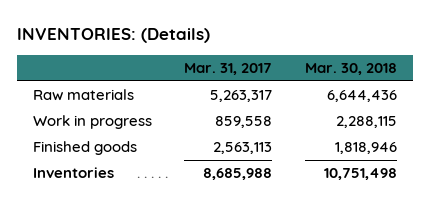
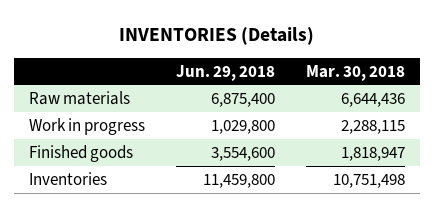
[16,27,210,43] INVENTORIES: (Details) -> [119,26,315,45] INVENTORIES (Details)
[184,63,273,76] Mar. 31, 2017 -> none
none -> [176,64,276,81] Jun. 29, 2018
[334,142,397,155] 1,818,946 -> [340,147,405,162] 1,818,947

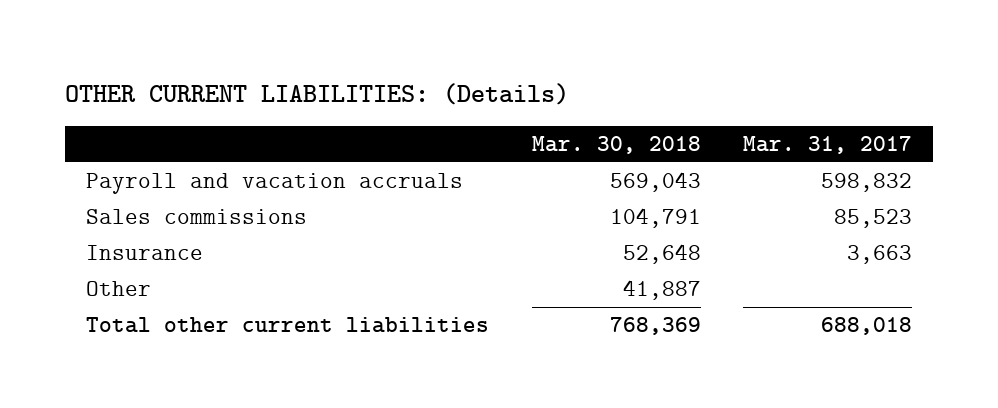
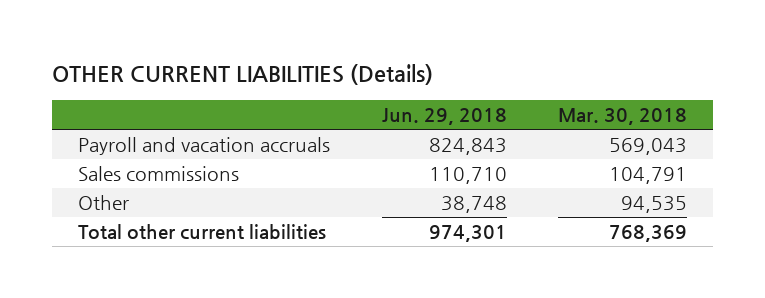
[65,82,570,105] OTHER CURRENT LIABILITIES: (Details) -> [51,63,433,85] OTHER CURRENT LIABILITIES (Details)
[743,135,913,154] Mar. 31, 2017 -> none
none -> [381,108,507,126] Jun. 29, 2018
[86,245,204,261] Insurance -> none
[622,280,701,301] 41,887 -> [621,196,688,214] 94,535

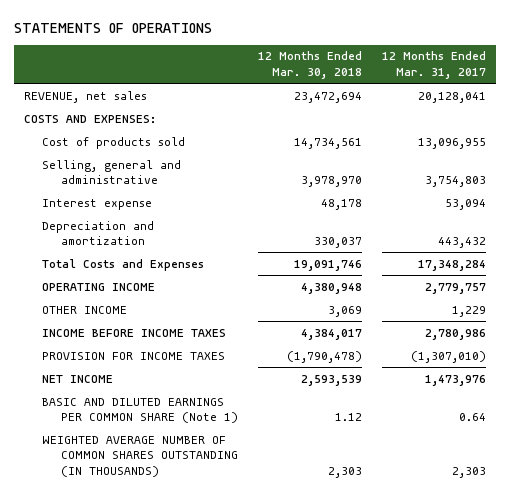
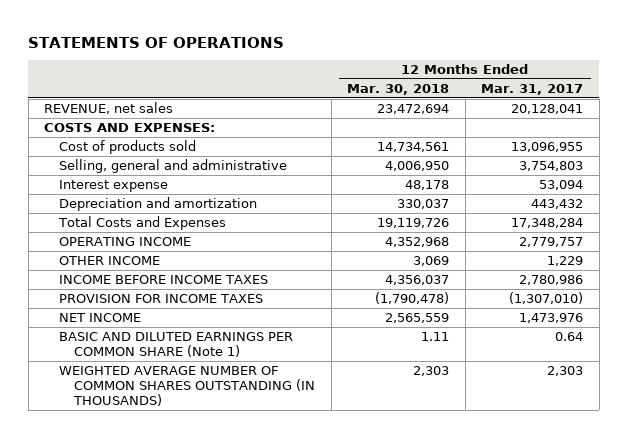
[300,176,362,188] 3,978,970 -> [385,161,450,172] 4,006,950
[293,259,362,271] 19,091,746 -> [377,218,450,229] 19,119,726
[300,282,362,294] 4,380,948 -> [385,237,450,248] 4,352,968
[300,328,362,340] 4,384,017 -> [385,275,450,286] 4,356,037
[300,374,362,386] 2,593,539 -> [385,313,450,324] 2,565,559
[334,413,362,422] 1.12 -> [421,332,450,342] 1.11

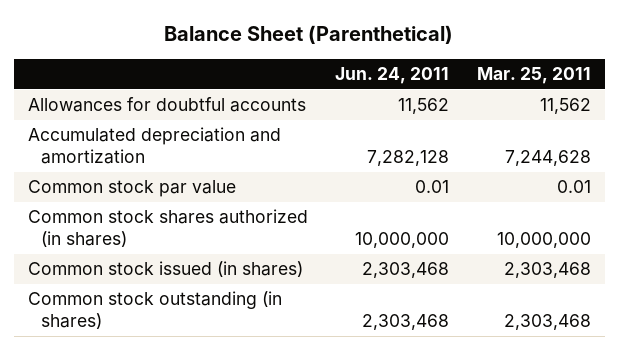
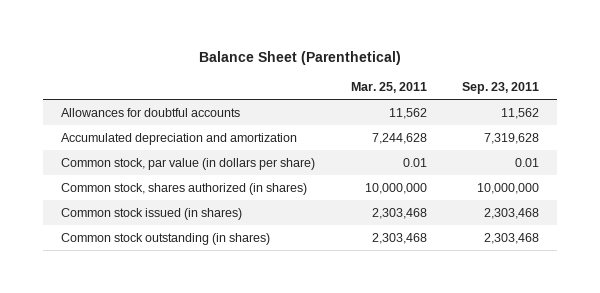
[335,66,450,84] Jun. 24, 2011 -> none
none -> [462,81,540,94] Sep. 23, 2011
[27,180,236,198] Common stock par value -> [60,157,315,170] Common stock, par value (in dollars per share)
[27,209,308,248] Common stock shares authorized (in shares) -> [60,182,307,195] Common stock, shares authorized (in shares)

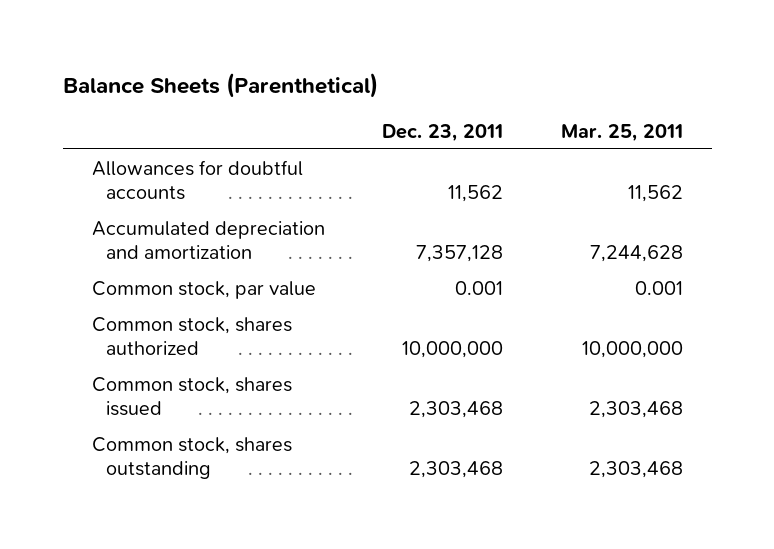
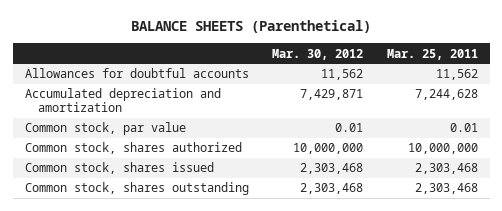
[62,73,378,99] Balance Sheets (Parenthetical) -> [131,20,372,34] BALANCE SHEETS (Parenthetical)
[382,123,504,142] Dec. 23, 2011 -> none
none -> [272,48,364,60] Mar. 30, 2012
[634,280,683,295] 0.001 -> [449,123,478,133] 0.01

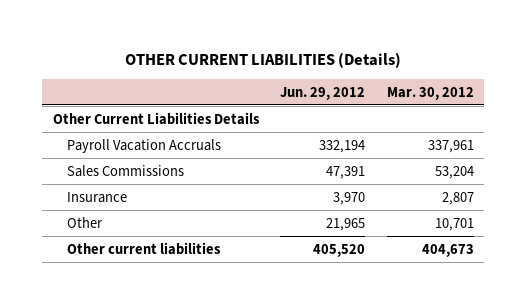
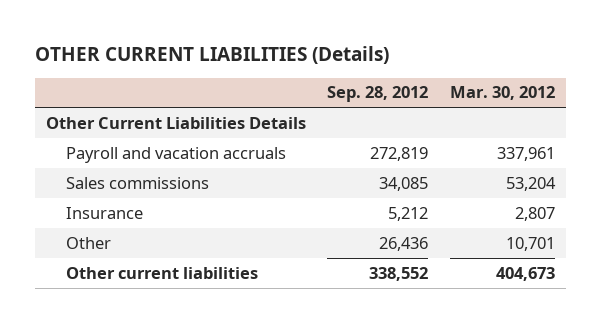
[280,86,366,100] Jun. 29, 2012 -> none
none -> [327,86,429,103] Sep. 28, 2012
[66,138,221,153] Payroll Vacation Accruals -> [65,146,286,163] Payroll and vacation accruals
[66,164,184,177] Sales Commissions -> [65,176,209,189] Sales commissions

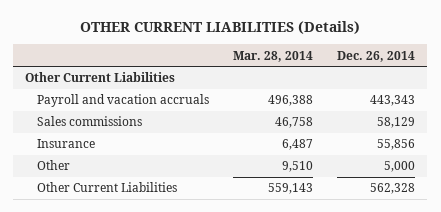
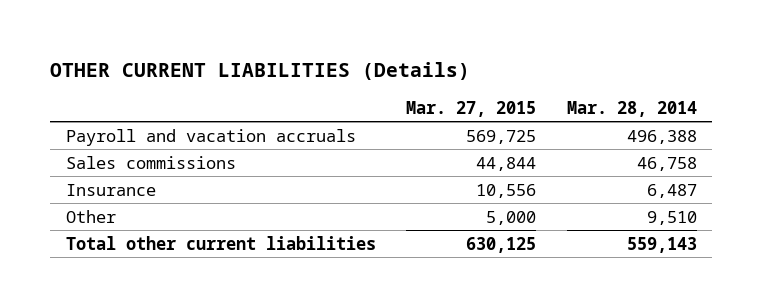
[337,50,416,62] Dec. 26, 2014 -> none
none -> [406,100,537,117] Mar. 27, 2015
[25,72,176,83] Other Current Liabilities -> none
[37,182,178,193] Other Current Liabilities -> [65,235,376,250] Total other current liabilities

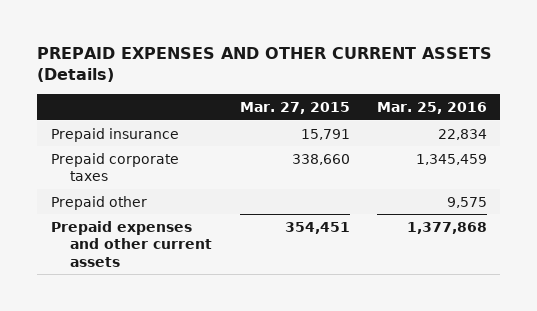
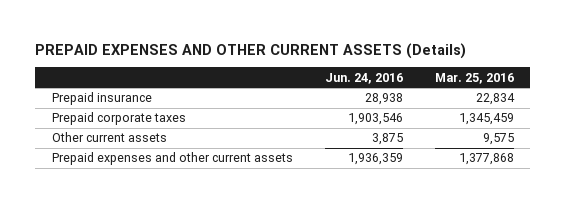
[239,102,350,115] Mar. 27, 2015 -> none
none -> [324,72,403,84] Jun. 24, 2016
[50,195,147,210] Prepaid other -> [51,132,167,143] Other current assets

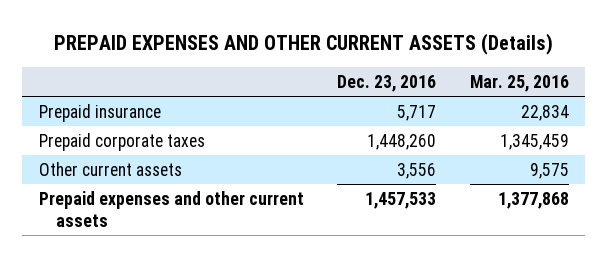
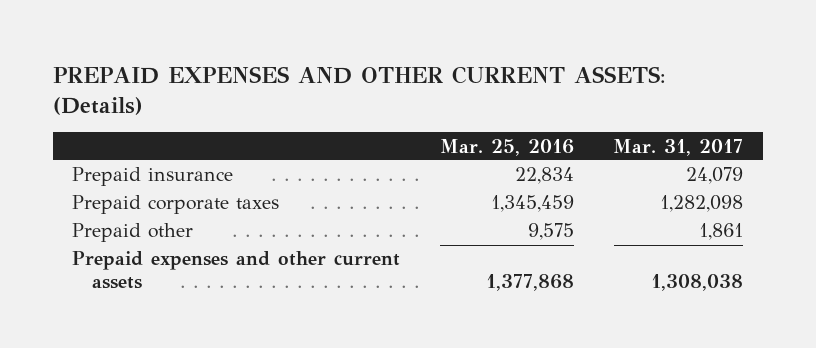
[53,32,553,55] PREPAID EXPENSES AND OTHER CURRENT ASSETS (Details) -> [52,65,666,115] PREPAID EXPENSES AND OTHER CURRENT ASSETS: (Details)
[337,75,437,93] Dec. 23, 2016 -> none
none -> [613,138,744,156] Mar. 31, 2017
[39,161,183,176] Other current assets -> [72,223,194,243] Prepaid other

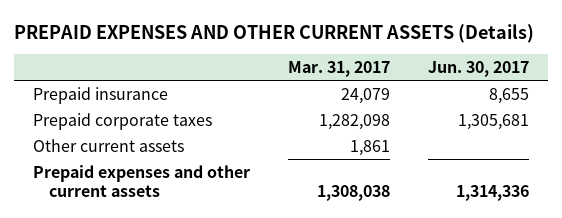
[52,65,666,115] PREPAID EXPENSES AND OTHER CURRENT ASSETS: (Details) -> [13,23,534,43] PREPAID EXPENSES AND OTHER CURRENT ASSETS (Details)
[439,138,574,156] Mar. 25, 2016 -> none
none -> [427,61,529,78] Jun. 30, 2017
[72,223,194,243] Prepaid other -> [32,138,184,152] Other current assets

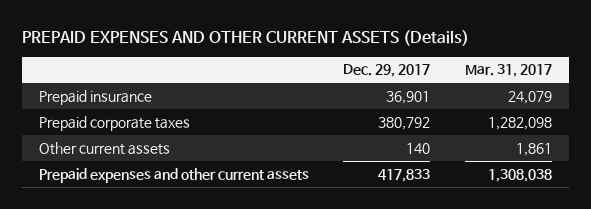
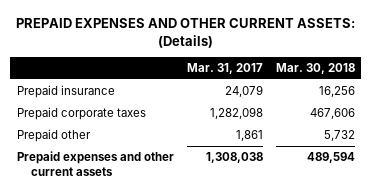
[21,29,469,46] PREPAID EXPENSES AND OTHER CURRENT ASSETS (Details) -> [15,17,355,48] PREPAID EXPENSES AND OTHER CURRENT ASSETS: (Details)
[343,64,431,78] Dec. 29, 2017 -> none
none -> [275,63,355,75] Mar. 30, 2018
[39,141,171,155] Other current assets -> [16,129,91,143] Prepaid other

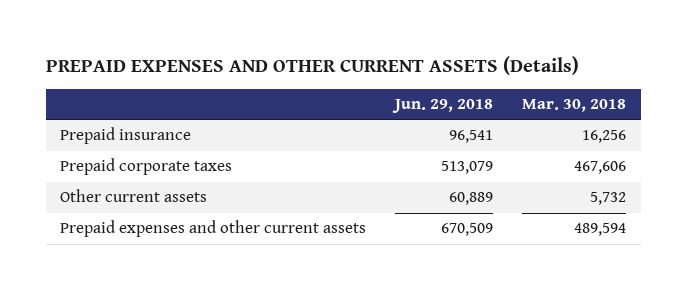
[15,17,355,48] PREPAID EXPENSES AND OTHER CURRENT ASSETS: (Details) -> [45,55,579,75] PREPAID EXPENSES AND OTHER CURRENT ASSETS (Details)
[186,63,263,75] Mar. 31, 2017 -> none
none -> [392,99,494,114] Jun. 29, 2018
[16,129,91,143] Prepaid other -> [60,189,208,203] Other current assets

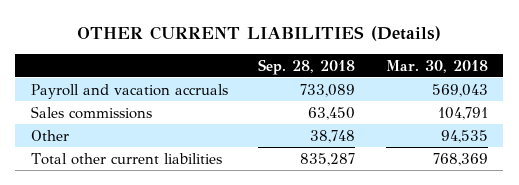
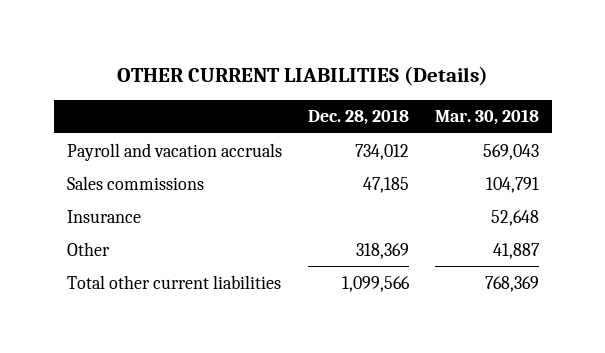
[258,58,356,75] Sep. 28, 2018 -> none
none -> [307,109,409,126] Dec. 28, 2018
none -> [66,209,141,223] Insurance
[440,129,488,143] 94,535 -> [492,242,540,259] 41,887

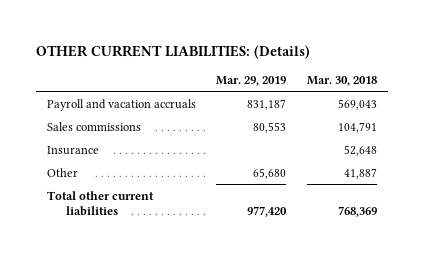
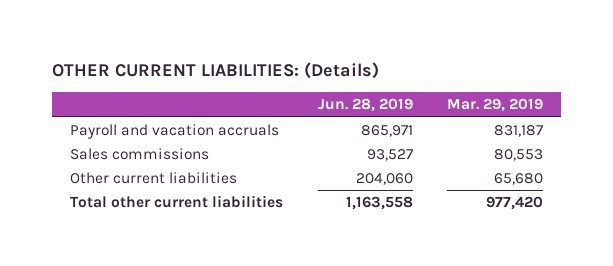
[307,75,378,86] Mar. 30, 2018 -> none
none -> [317,98,413,113] Jun. 28, 2019
[46,145,99,155] Insurance -> none
[46,167,78,177] Other -> [69,172,237,185] Other current liabilities

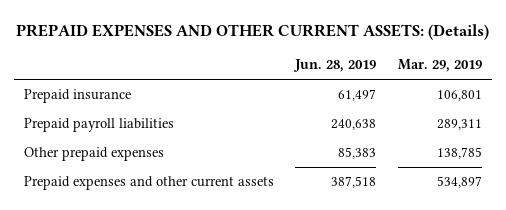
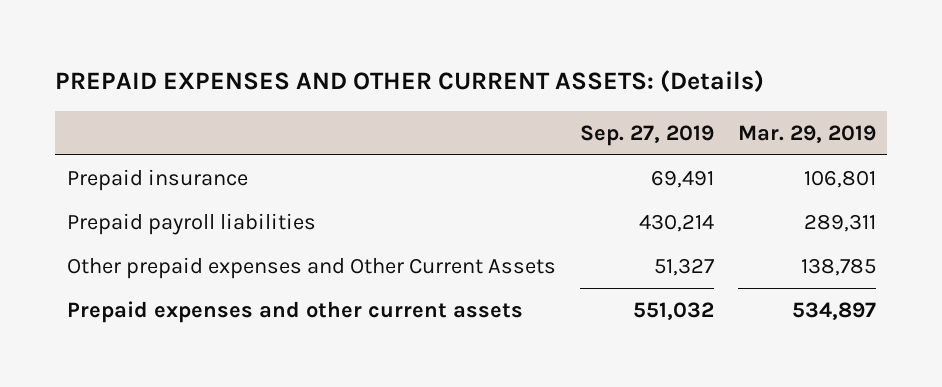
[293,59,377,73] Jun. 28, 2019 -> none
none -> [579,124,714,146] Sep. 27, 2019
[24,147,165,162] Other prepaid expenses -> [66,256,556,279] Other prepaid expenses and Other Current Assets

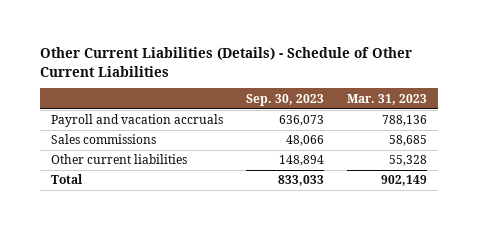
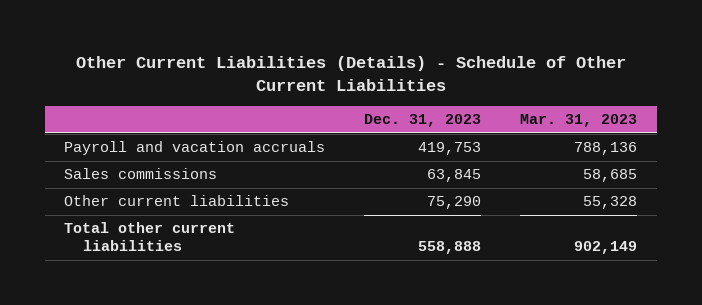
[245,93,324,106] Sep. 30, 2023 -> none
none -> [364,113,482,127] Dec. 31, 2023
[51,174,84,185] Total -> [64,222,236,252] Total other current liabilities

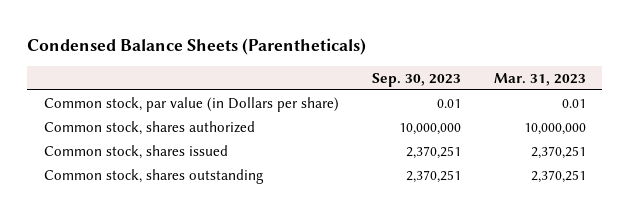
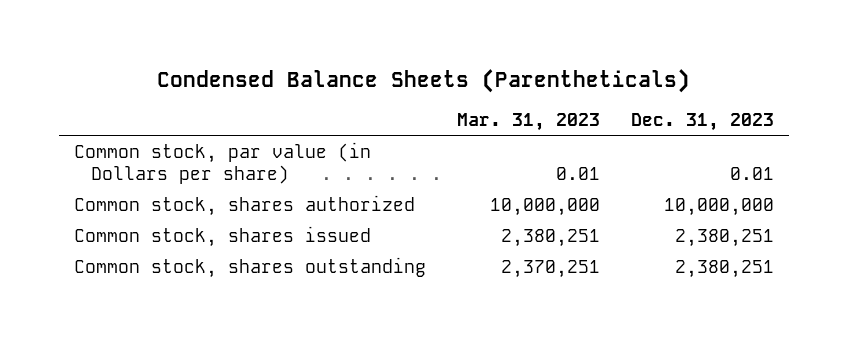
[371,72,461,87] Sep. 30, 2023 -> none
none -> [630,113,774,132] Dec. 31, 2023
[530,145,586,159] 2,370,251 -> [501,228,601,247] 2,380,251

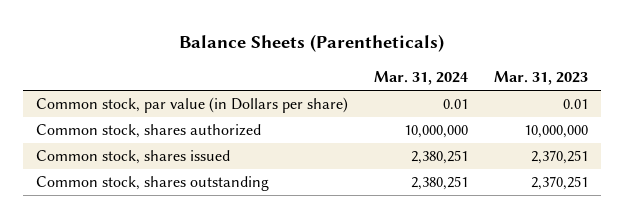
[157,68,691,93] Condensed Balance Sheets (Parentheticals) -> [179,34,445,53] Balance Sheets (Parentheticals)
[630,113,774,132] Dec. 31, 2023 -> none
none -> [374,71,469,86] Mar. 31, 2024
[501,228,601,247] 2,380,251 -> [531,150,589,165] 2,370,251

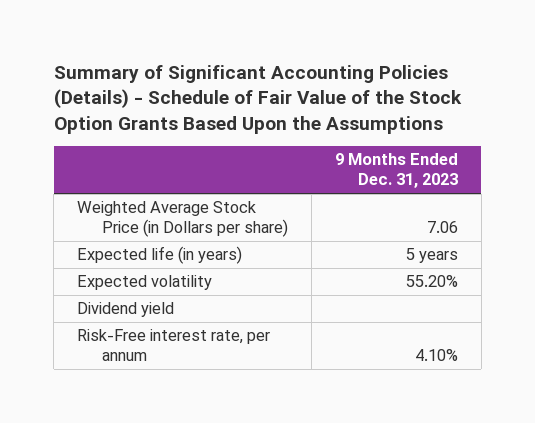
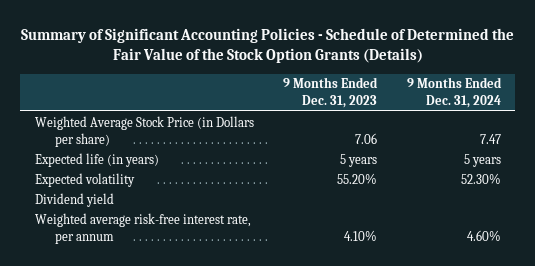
[53,65,462,134] Summary of Significant Accounting Policies (Details) - Schedule of Fair Value of the Stock Option Grants Based Upon the Assumptions -> [20,28,514,64] Summary of Significant Accounting Policies - Schedule of Determined the Fair Value of the Stock Option Grants (Details)
none -> [406,77,502,109] 9 Months Ended Dec. 31, 2024
[76,329,270,362] Risk-Free interest rate, per annum -> [34,212,251,244] Weighted average risk-free interest rate, per annum

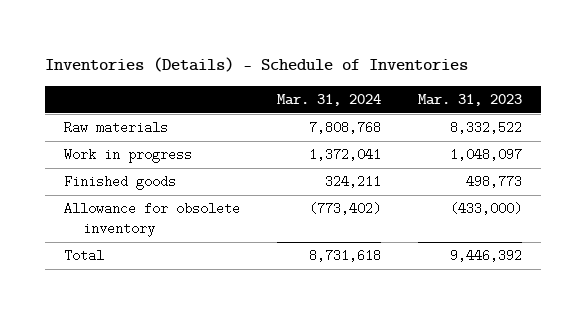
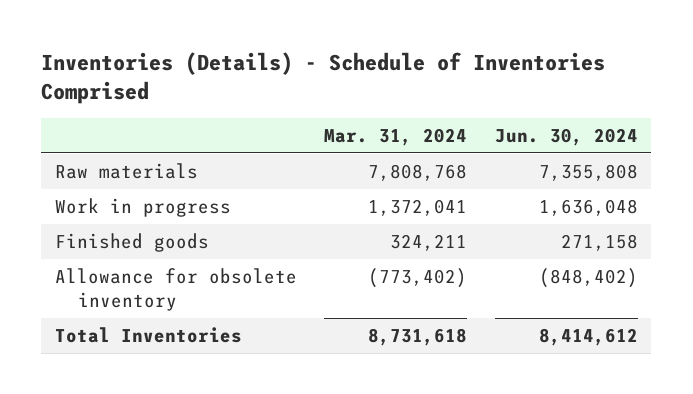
[45,56,469,72] Inventories (Details) - Schedule of Inventories -> [41,52,606,105] Inventories (Details) - Schedule of Inventories Comprised
[418,93,523,106] Mar. 31, 2023 -> none
none -> [494,127,638,146] Jun. 30, 2024
[63,249,104,263] Total -> [54,327,242,344] Total Inventories

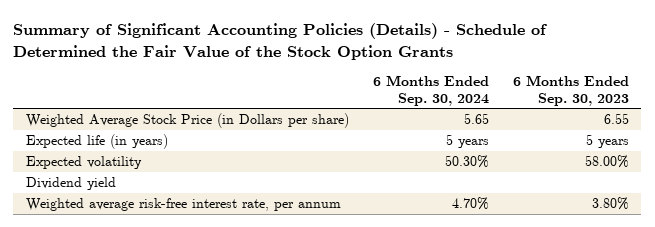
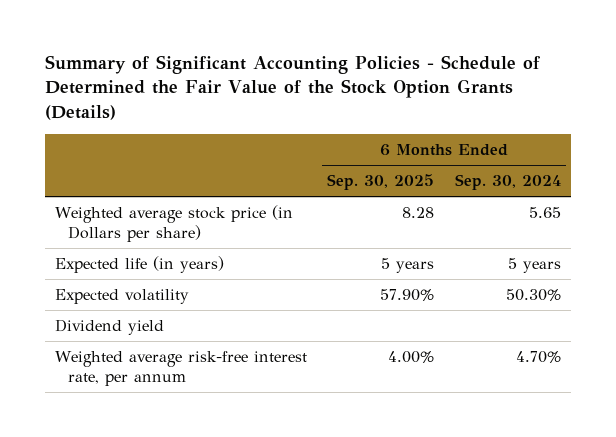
[13,23,548,61] Summary of Significant Accounting Policies (Details) - Schedule of Determined the Fair Value of the Stock Option Grants -> [44,55,541,120] Summary of Significant Accounting Policies - Schedule of Determined the Fair Value of the Stock Option Grants (Details)
[513,75,630,106] 6 Months Ended Sep. 30, 2023 -> none
none -> [327,174,435,191] Sep. 30, 2025
[25,113,349,129] Weighted Average Stock Price (in Dollars per share) -> [54,205,293,242] Weighted average stock price (in Dollars per share)

